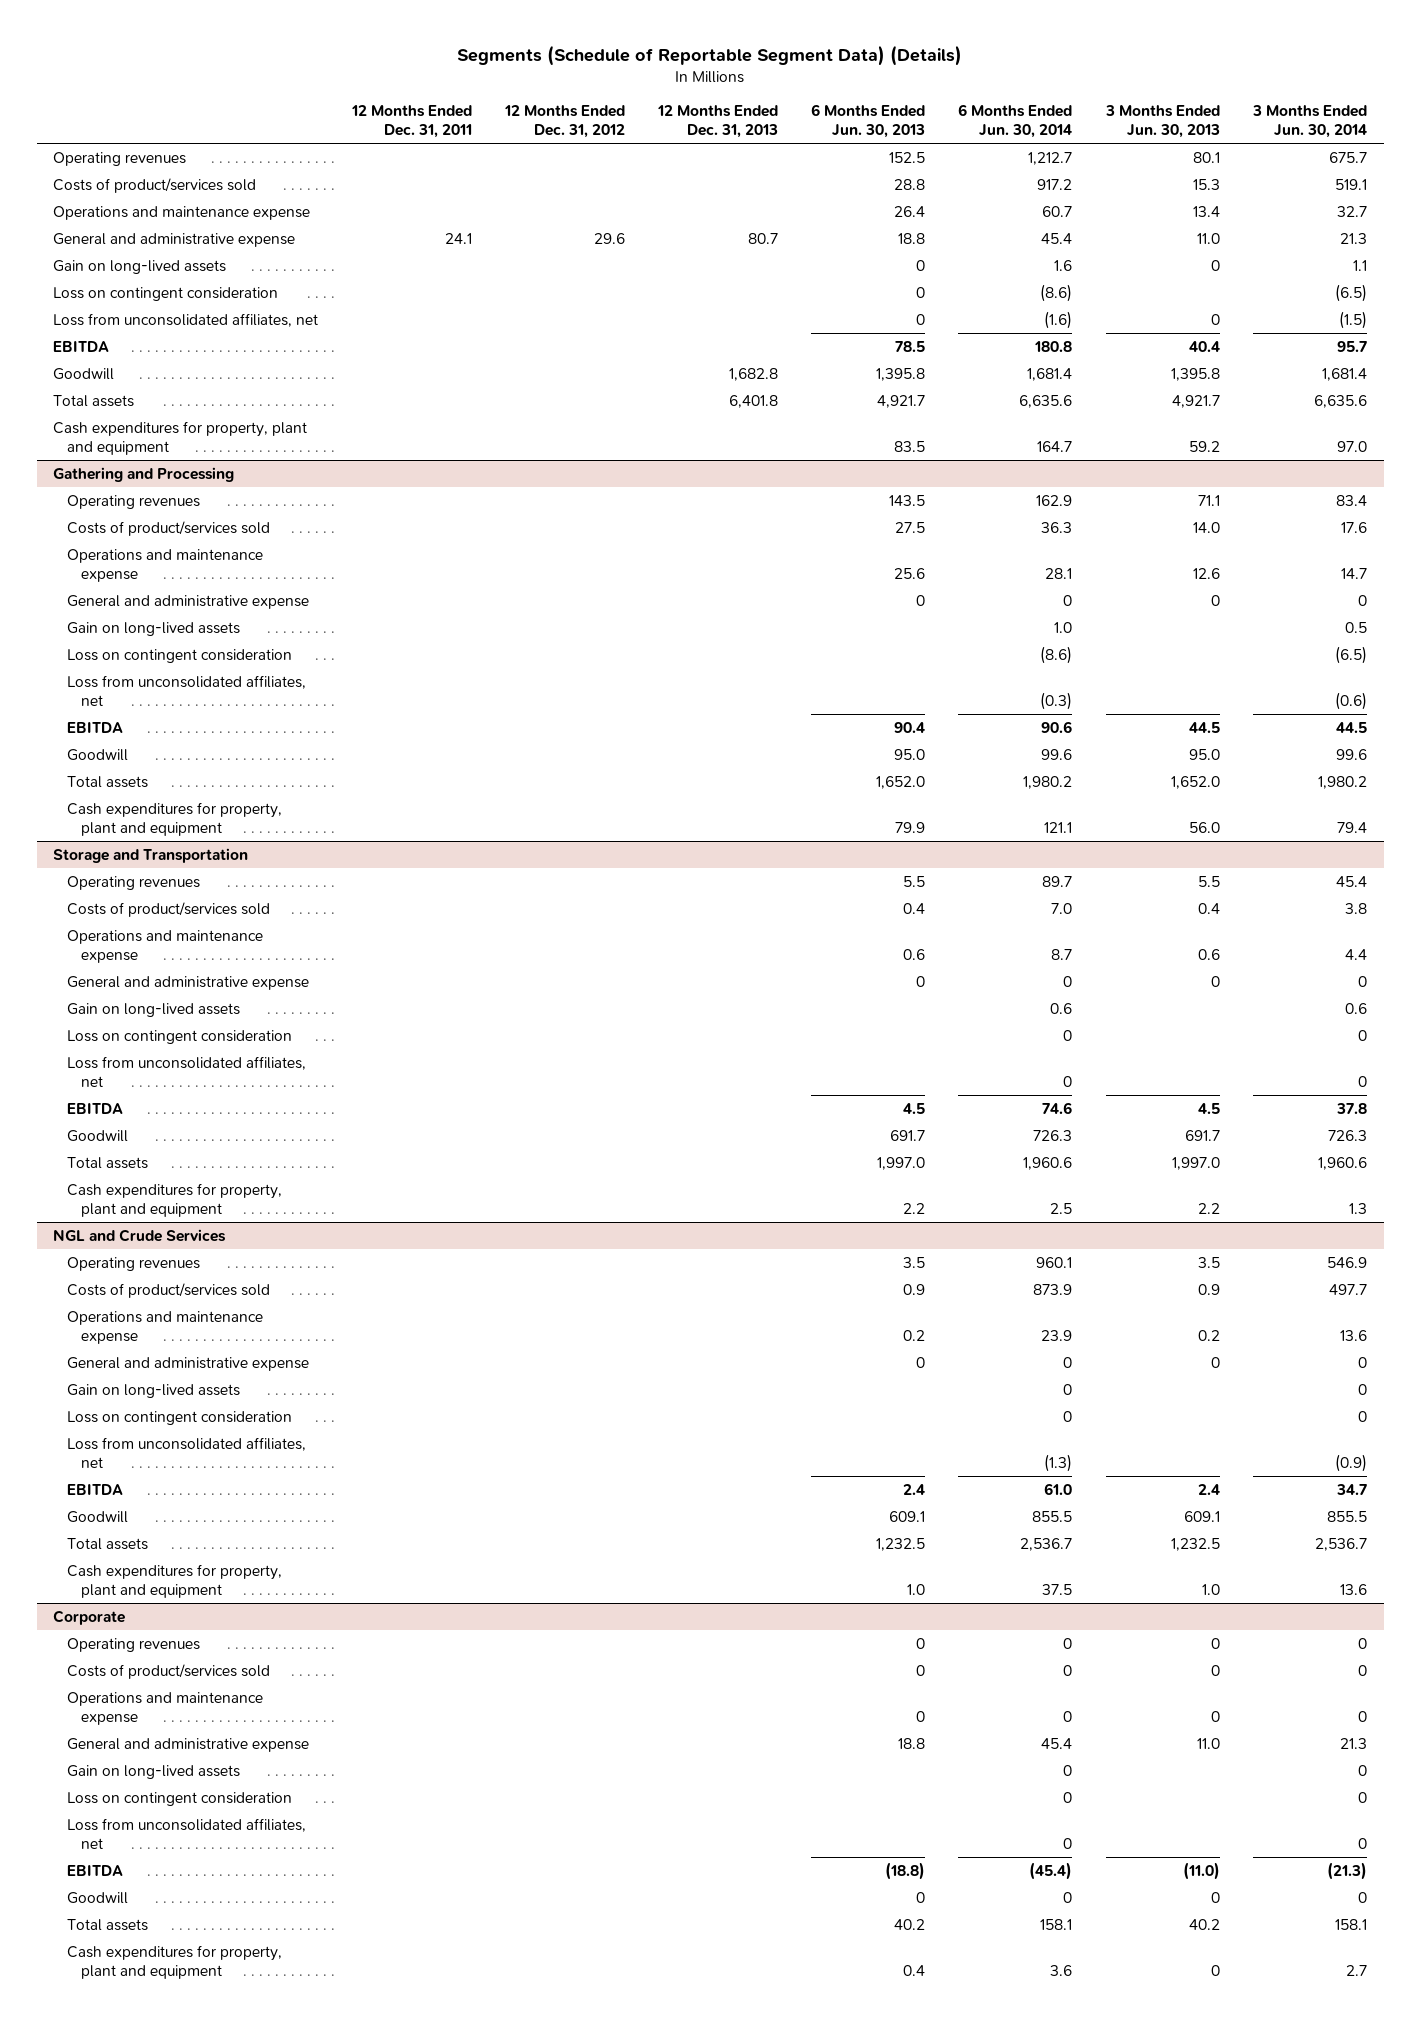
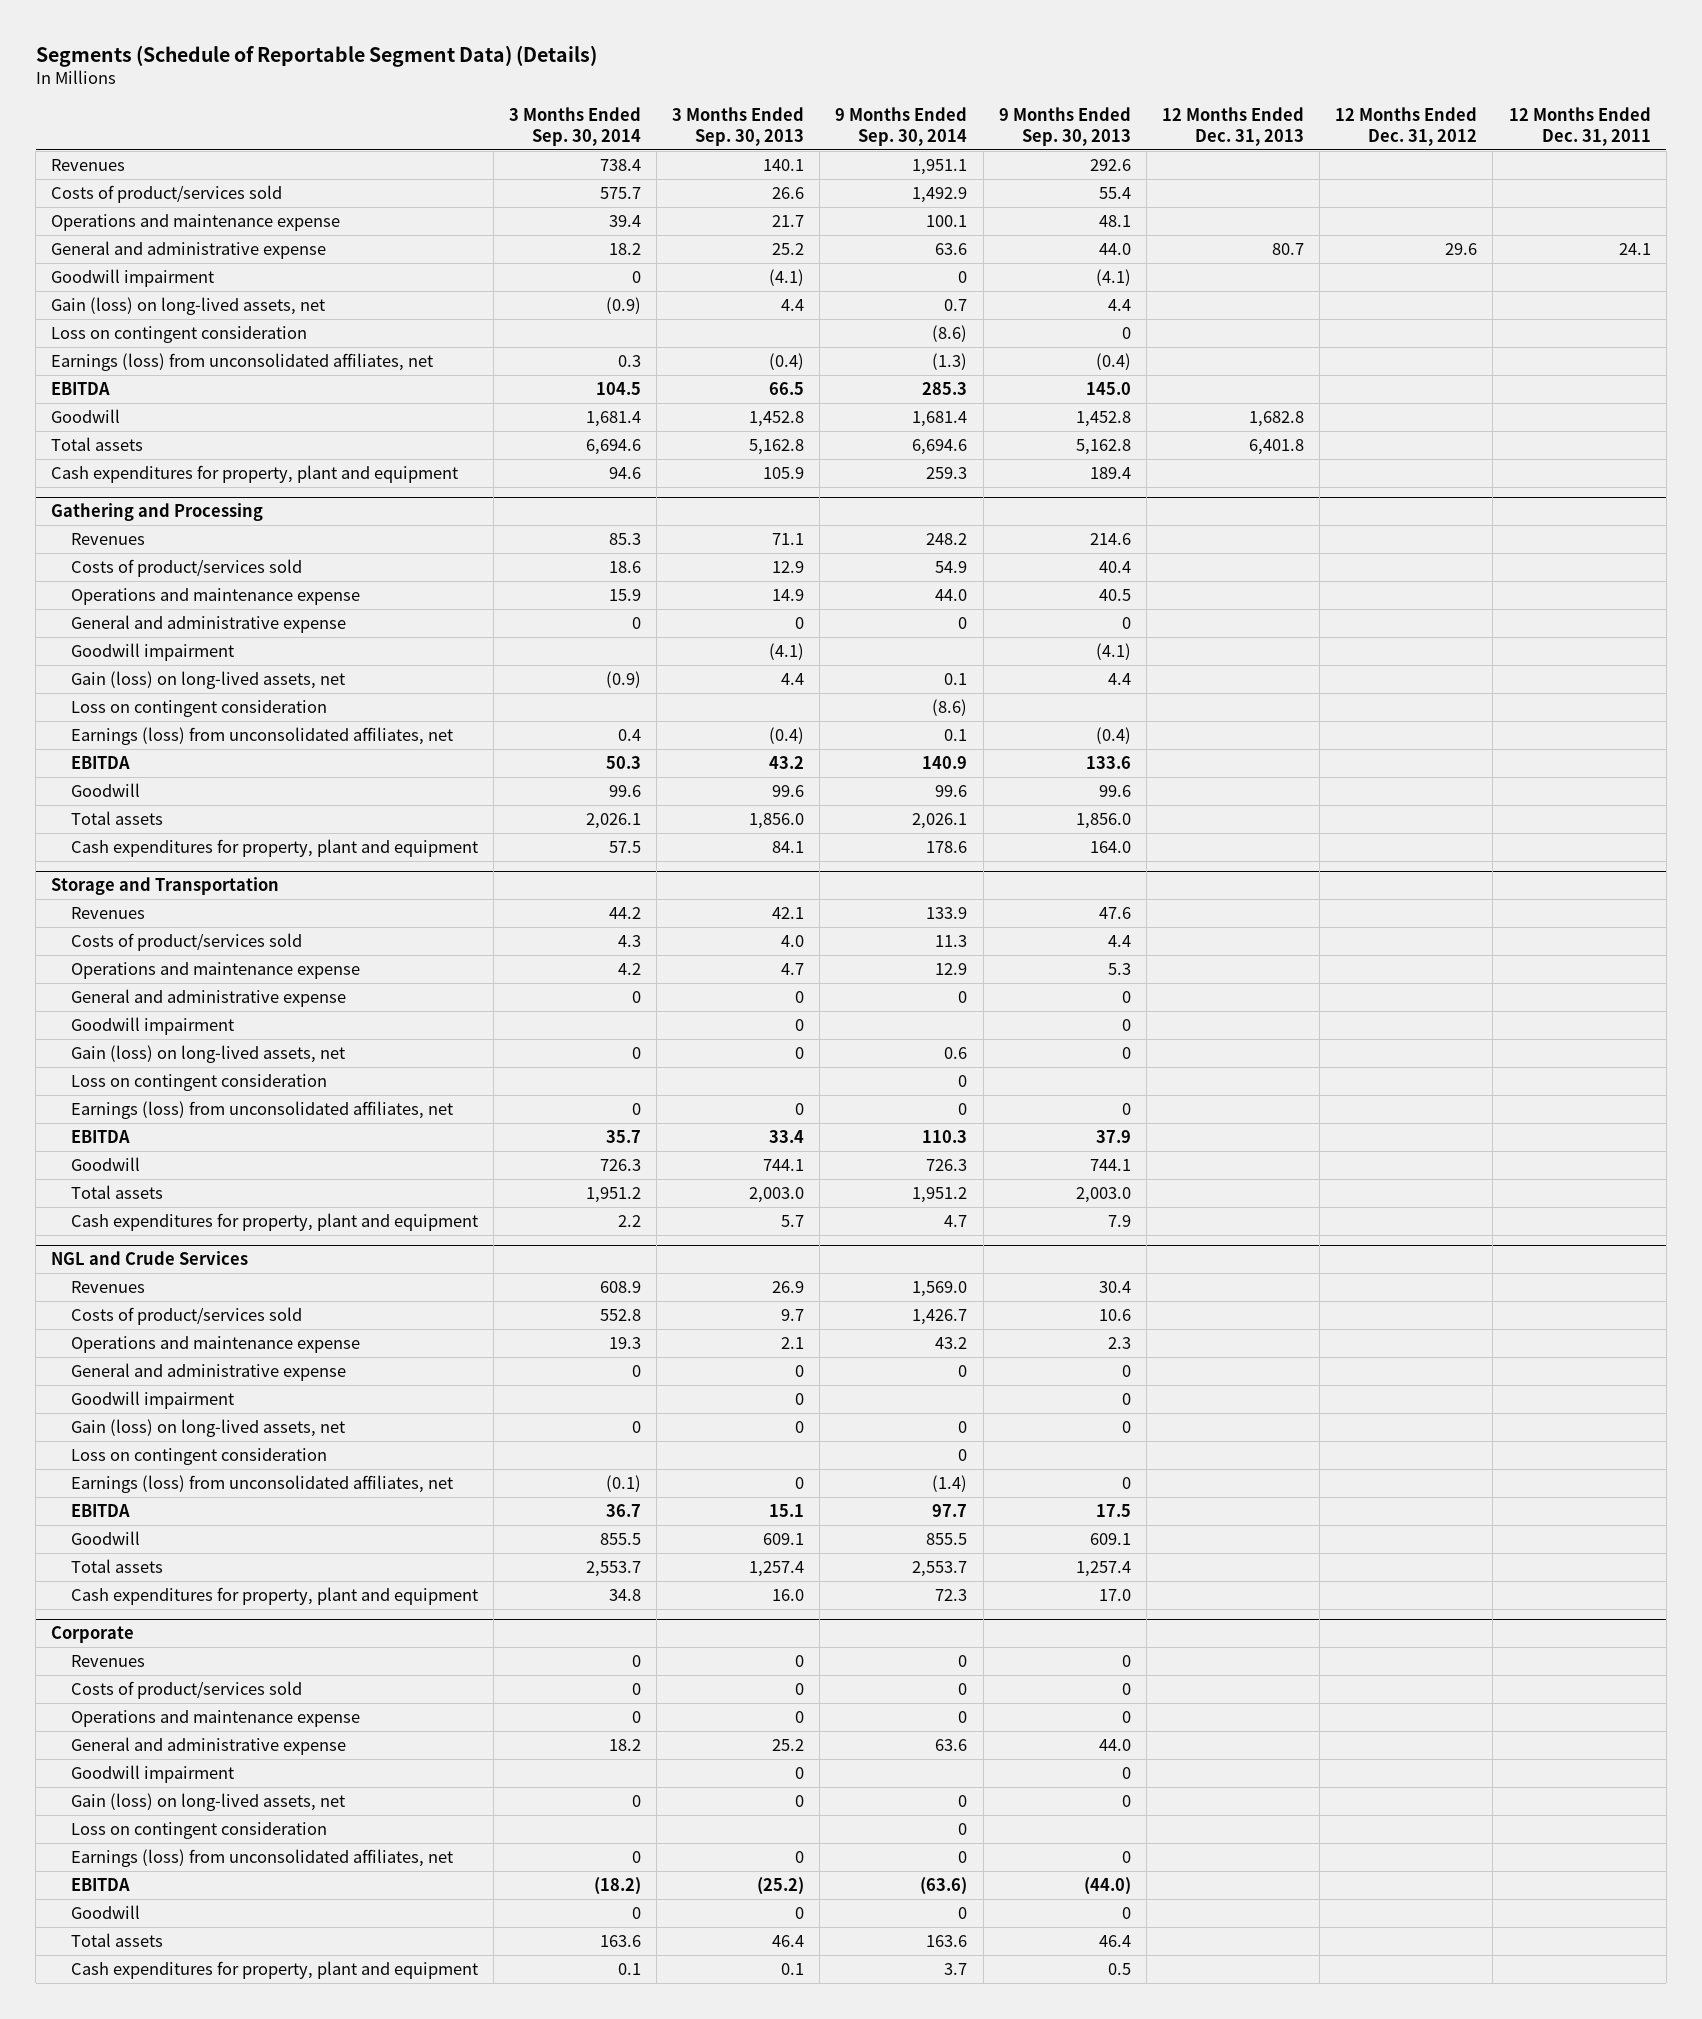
[811,104,926,139] 6 Months Ended Jun. 30, 2013 -> none
[958,104,1073,139] 6 Months Ended Jun. 30, 2014 -> none
[1104,105,1220,139] 3 Months Ended Jun. 30, 2013 -> none
[1251,105,1367,139] 3 Months Ended Jun. 30, 2014 -> none
none -> [508,107,641,146] 3 Months Ended Sep. 30, 2014
none -> [672,107,805,146] 3 Months Ended Sep. 30, 2013
none -> [835,107,968,146] 9 Months Ended Sep. 30, 2014
none -> [998,107,1131,146] 9 Months Ended Sep. 30, 2013
[53,151,187,166] Operating revenues -> [51,159,126,172] Revenues
none -> [51,269,215,288] Goodwill impairment
[53,259,227,274] Gain on long-lived assets -> [51,297,326,316] Gain (loss) on long-lived assets, net
[53,312,319,327] Loss from unconsolidated affiliates, net -> [51,353,434,372] Earnings (loss) from unconsolidated affiliates, net
[66,494,200,509] Operating revenues -> [70,533,145,546] Revenues
none -> [70,643,234,662] Goodwill impairment
[66,621,240,636] Gain on long-lived assets -> [70,671,345,690] Gain (loss) on long-lived assets, net
[66,674,306,706] Loss from unconsolidated affiliates, net -> [70,727,453,746] Earnings (loss) from unconsolidated affiliates, net
[66,875,200,890] Operating revenues -> [70,907,145,920] Revenues
none -> [70,1017,234,1036] Goodwill impairment
[66,1002,240,1017] Gain on long-lived assets -> [70,1045,345,1064] Gain (loss) on long-lived assets, net
[66,1055,306,1087] Loss from unconsolidated affiliates, net -> [70,1101,453,1120] Earnings (loss) from unconsolidated affiliates, net
[66,1256,200,1271] Operating revenues -> [70,1281,145,1294] Revenues
none -> [70,1391,234,1410] Goodwill impairment
[66,1383,240,1398] Gain on long-lived assets -> [70,1419,345,1438] Gain (loss) on long-lived assets, net
[66,1436,306,1468] Loss from unconsolidated affiliates, net -> [70,1475,453,1494] Earnings (loss) from unconsolidated affiliates, net
[66,1637,200,1652] Operating revenues -> [70,1655,145,1668] Revenues
none -> [70,1765,234,1784] Goodwill impairment
[66,1764,240,1779] Gain on long-lived assets -> [70,1793,345,1812] Gain (loss) on long-lived assets, net
[66,1817,306,1849] Loss from unconsolidated affiliates, net -> [70,1849,453,1868] Earnings (loss) from unconsolidated affiliates, net

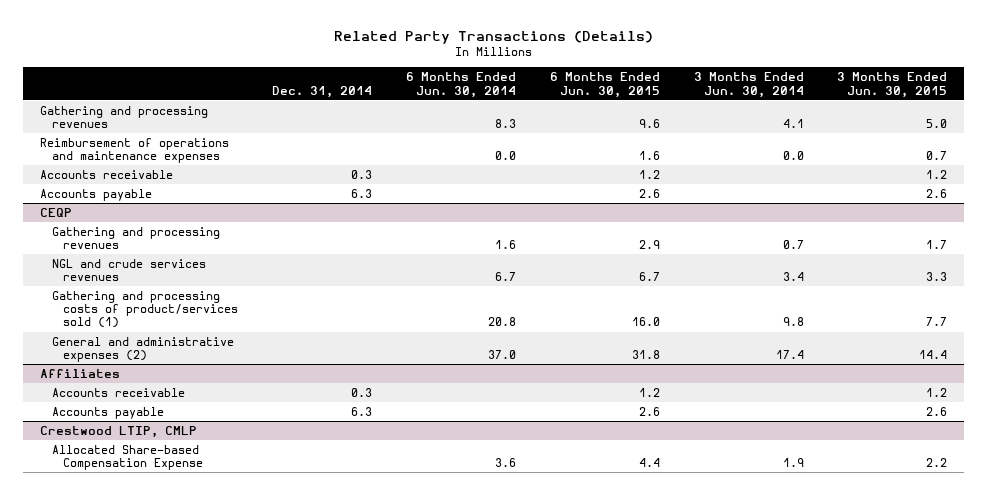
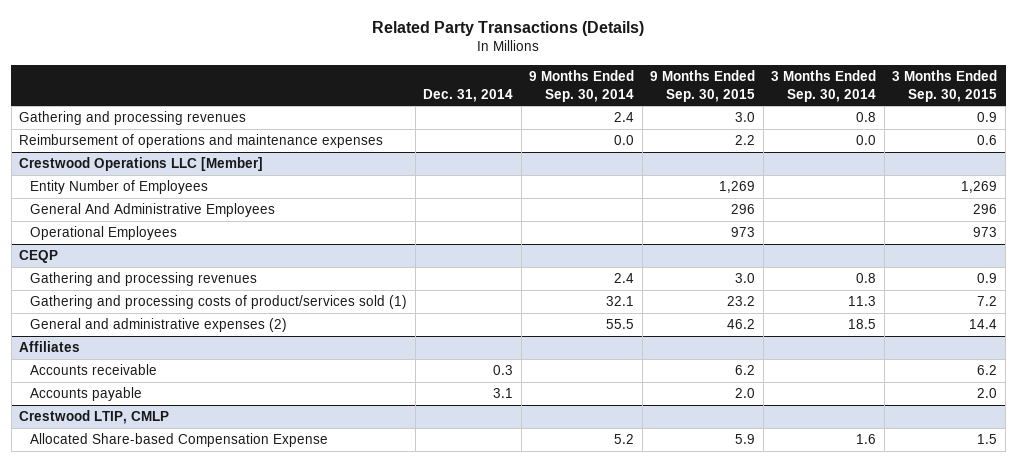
[405,72,516,98] 6 Months Ended Jun. 30, 2014 -> none
[549,72,660,98] 6 Months Ended Jun. 30, 2015 -> none
[693,72,804,98] 3 Months Ended Jun. 30, 2014 -> none
[837,72,948,98] 3 Months Ended Jun. 30, 2015 -> none
none -> [529,70,635,102] 9 Months Ended Sep. 30, 2014
none -> [650,70,756,102] 9 Months Ended Sep. 30, 2015
none -> [771,70,877,102] 3 Months Ended Sep. 30, 2014
none -> [892,70,998,102] 3 Months Ended Sep. 30, 2015
[40,169,174,179] Accounts receivable -> none
[40,188,153,201] Accounts payable -> none
none -> [19,157,264,172] Crestwood Operations LLC [Member]
none -> [29,180,208,195] Entity Number of Employees
none -> [29,203,275,218] General And Administrative Employees
none -> [29,226,177,241] Operational Employees
[51,258,206,282] NGL and crude services revenues -> none
[351,406,373,416] 6.3 -> [493,388,514,399] 3.1

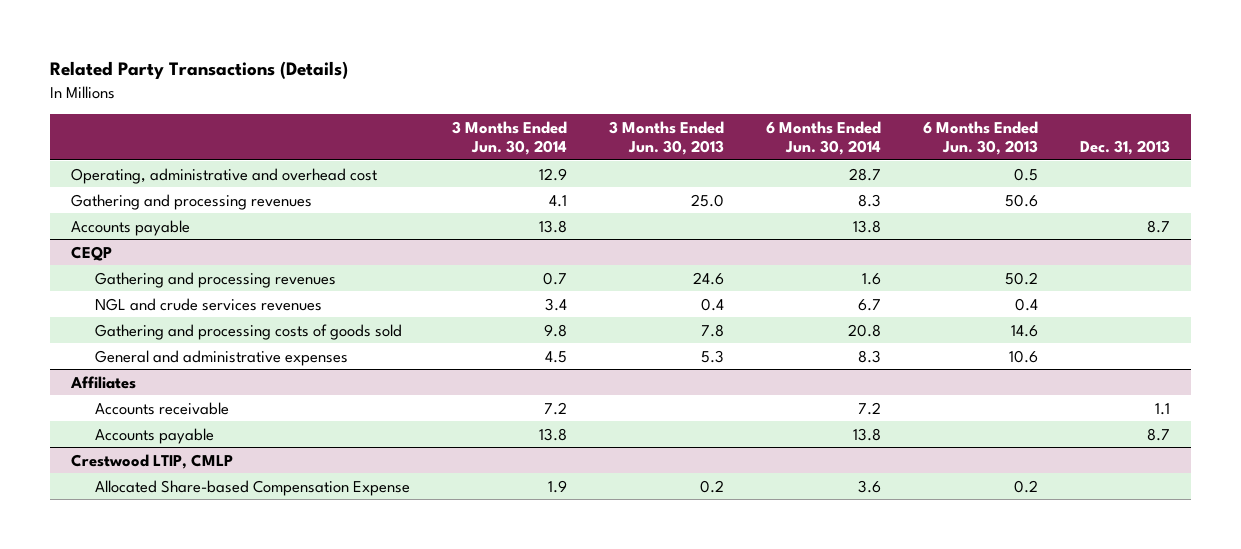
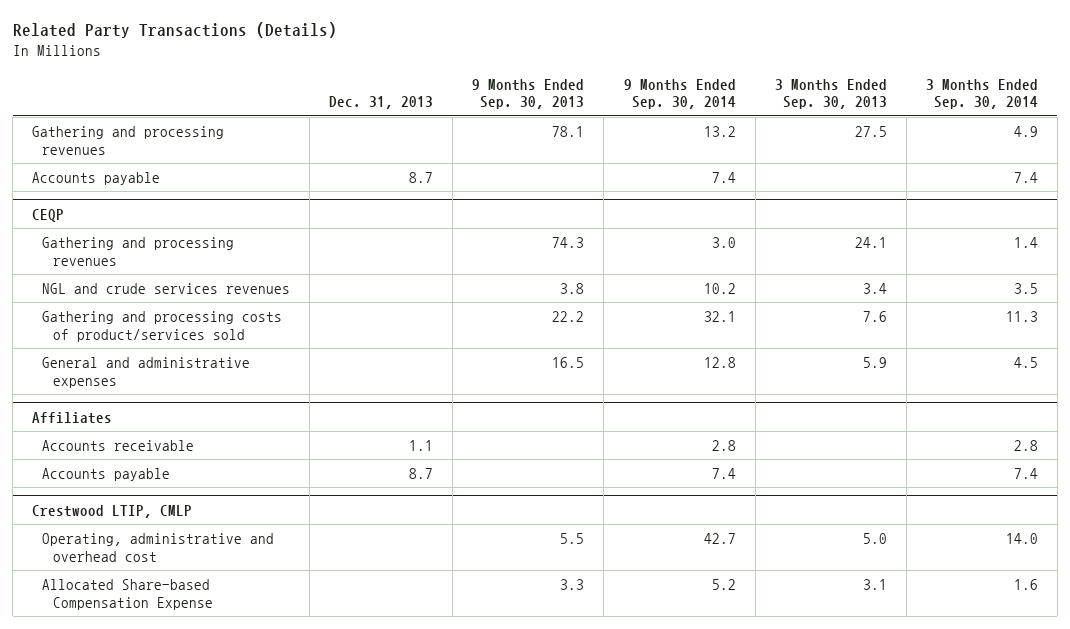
[452,120,568,155] 3 Months Ended Jun. 30, 2014 -> none
[609,120,725,155] 3 Months Ended Jun. 30, 2013 -> none
[766,120,882,155] 6 Months Ended Jun. 30, 2014 -> none
[923,120,1039,155] 6 Months Ended Jun. 30, 2013 -> none
none -> [472,78,585,110] 9 Months Ended Sep. 30, 2013
none -> [623,78,736,110] 9 Months Ended Sep. 30, 2014
none -> [774,78,887,110] 3 Months Ended Sep. 30, 2013
none -> [925,78,1038,110] 3 Months Ended Sep. 30, 2014
[70,167,377,184] Operating, administrative and overhead cost -> none
[95,323,403,340] Gathering and processing costs of goods sold -> [42,310,283,342] Gathering and processing costs of product/services sold
none -> [42,532,275,562] Operating, administrative and overhead cost

